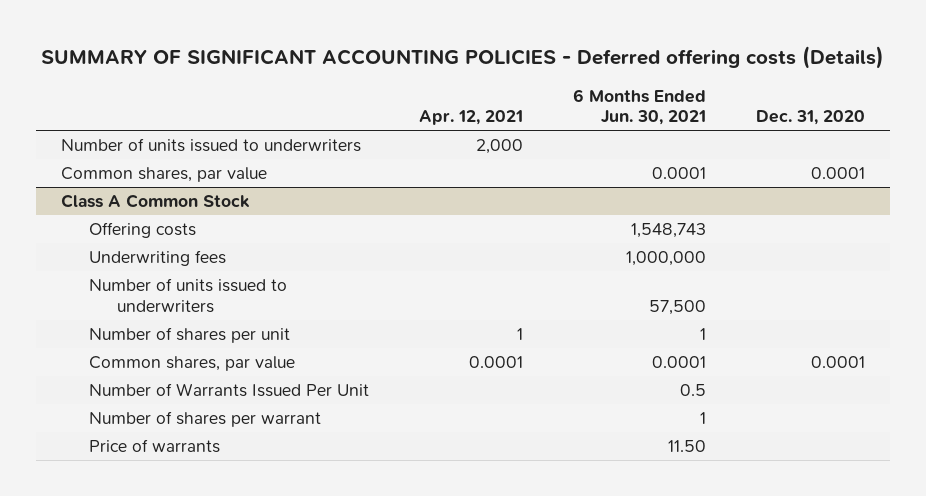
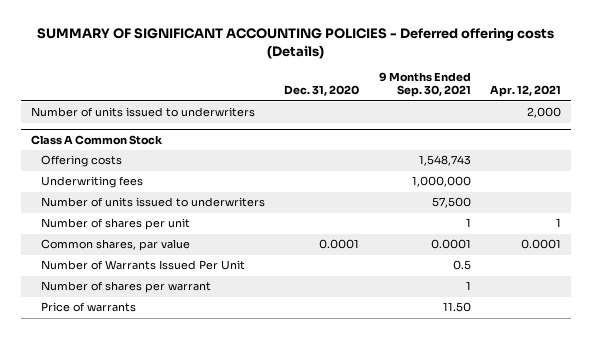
[572,88,706,126] 6 Months Ended Jun. 30, 2021 -> none
none -> [378,72,471,98] 9 Months Ended Sep. 30, 2021
[61,167,268,183] Common shares, par value -> none

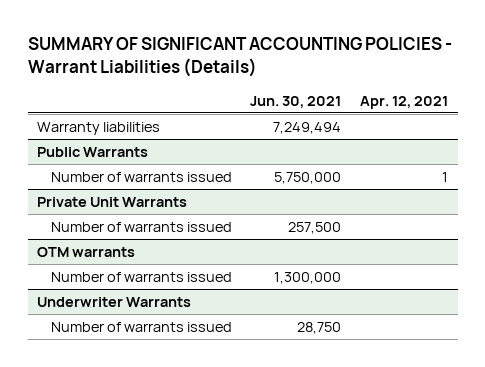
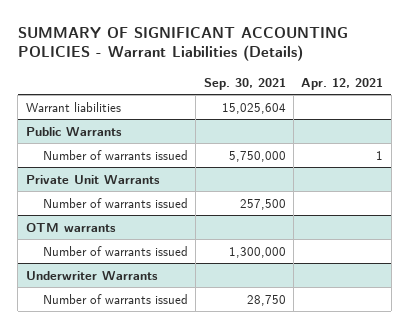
[250,95,342,108] Jun. 30, 2021 -> none
none -> [203,77,286,90] Sep. 30, 2021
[36,121,160,135] Warranty liabilities -> [25,101,121,112] Warrant liabilities

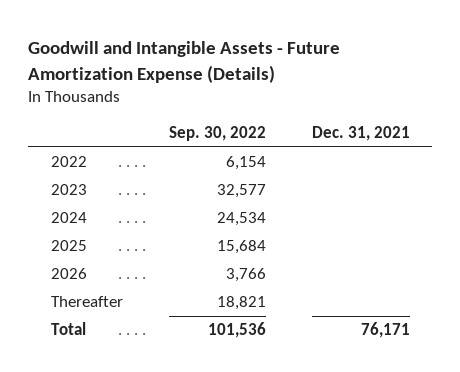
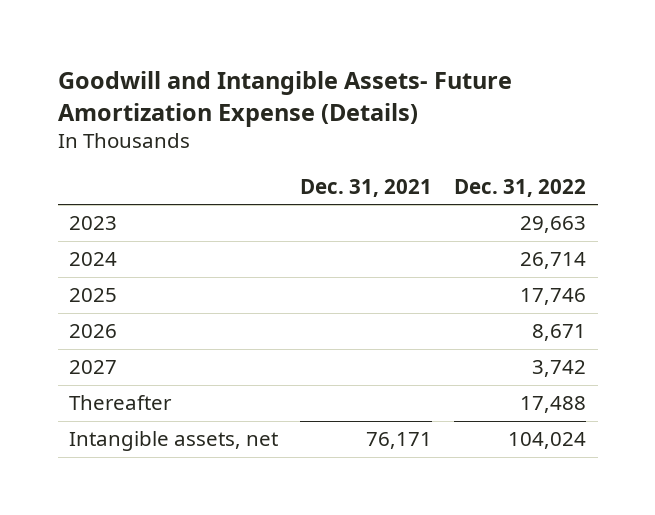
[27,40,340,83] Goodwill and Intangible Assets - Future Amortization Expense (Details) -> [57,71,512,127] Goodwill and Intangible Assets- Future Amortization Expense (Details)
[168,126,266,142] Sep. 30, 2022 -> none
none -> [454,178,587,197] Dec. 31, 2022
[50,156,87,168] 2022 -> none
none -> [68,360,117,375] 2027
[50,322,86,336] Total -> [68,431,278,452] Intangible assets, net

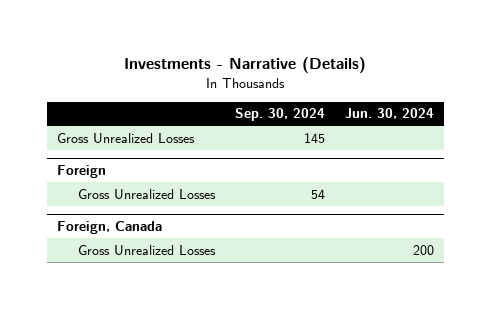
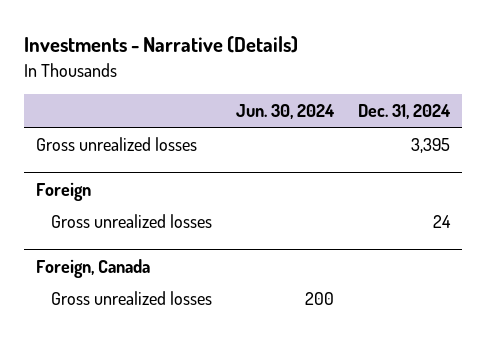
[235,108,326,122] Sep. 30, 2024 -> none
none -> [357,104,451,120] Dec. 31, 2024
[56,132,195,143] Gross Unrealized Losses -> [36,136,198,151] Gross unrealized losses
[78,188,217,199] Gross Unrealized Losses -> [50,213,212,228] Gross unrealized losses
[78,244,217,255] Gross Unrealized Losses -> [50,290,212,305] Gross unrealized losses

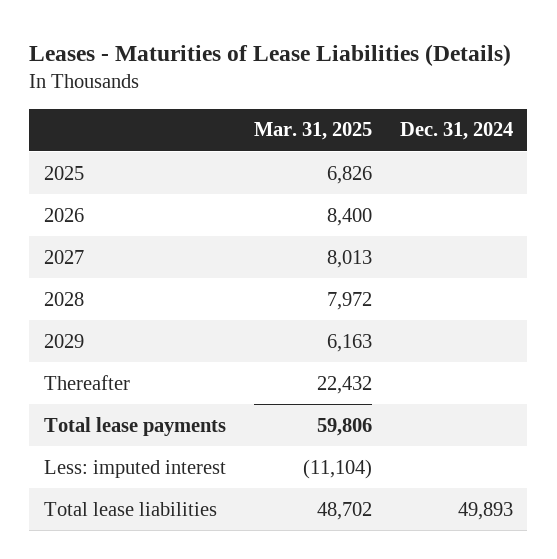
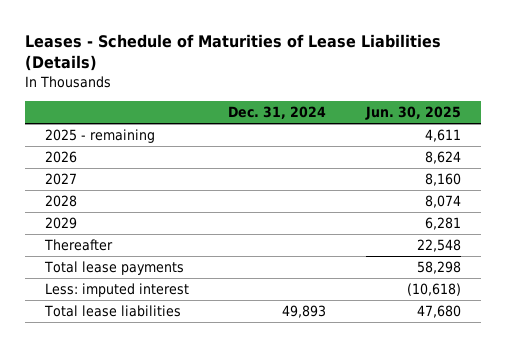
[29,43,512,66] Leases - Maturities of Lease Liabilities (Details) -> [24,33,441,72] Leases - Schedule of Maturities of Lease Liabilities (Details)
[253,122,372,141] Mar. 31, 2025 -> none
none -> [364,106,461,121] Jun. 30, 2025
[43,165,84,180] 2025 -> [44,129,155,144] 2025 - remaining

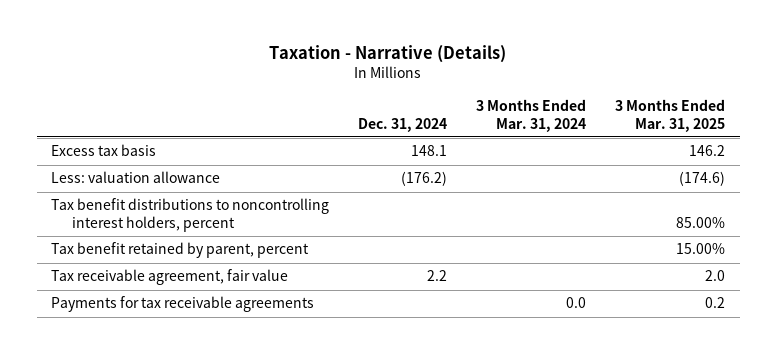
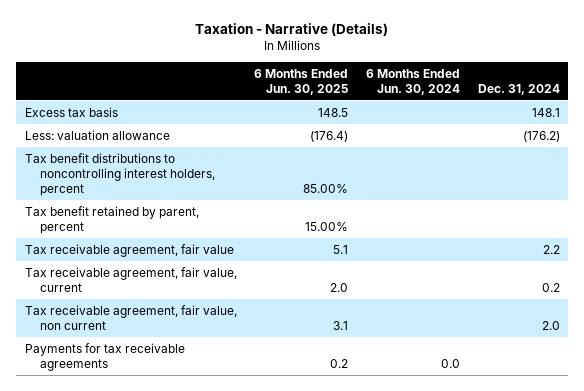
[476,98,587,132] 3 Months Ended Mar. 31, 2024 -> none
[615,98,726,132] 3 Months Ended Mar. 31, 2025 -> none
none -> [254,68,349,95] 6 Months Ended Jun. 30, 2025
none -> [366,68,461,95] 6 Months Ended Jun. 30, 2024
none -> [24,266,237,292] Tax receivable agreement, fair value, current
none -> [24,304,237,330] Tax receivable agreement, fair value, non current

